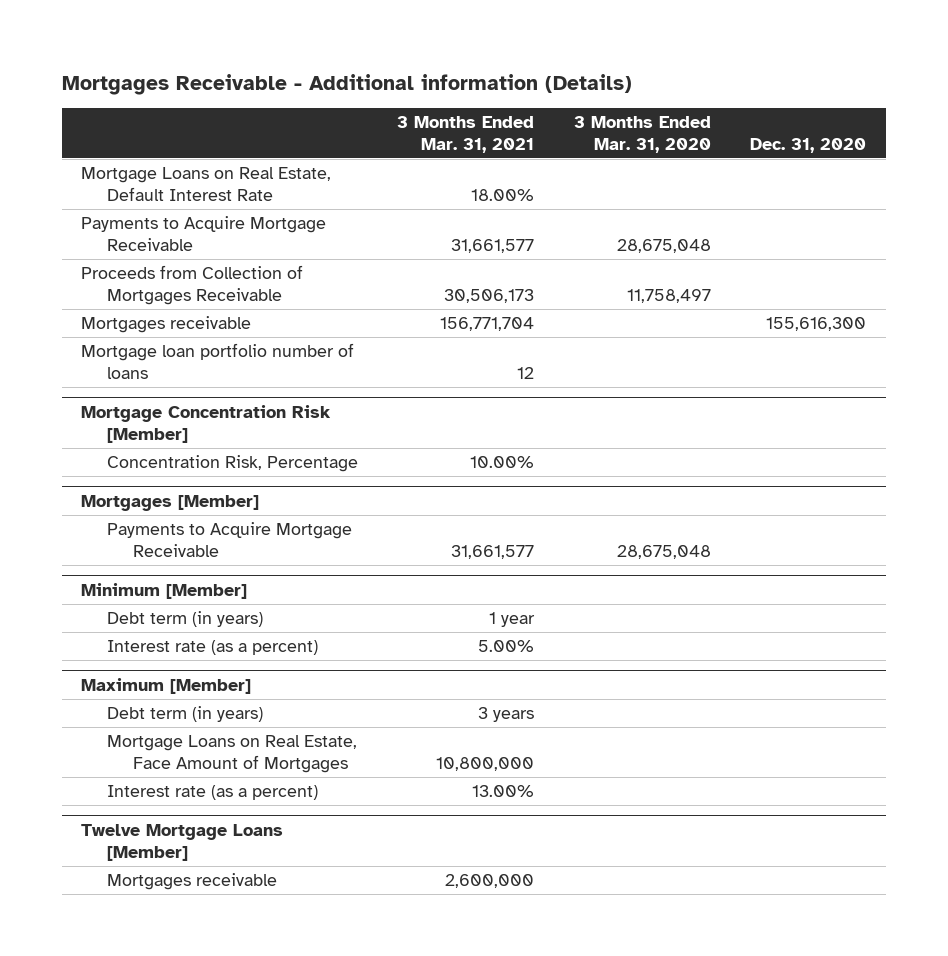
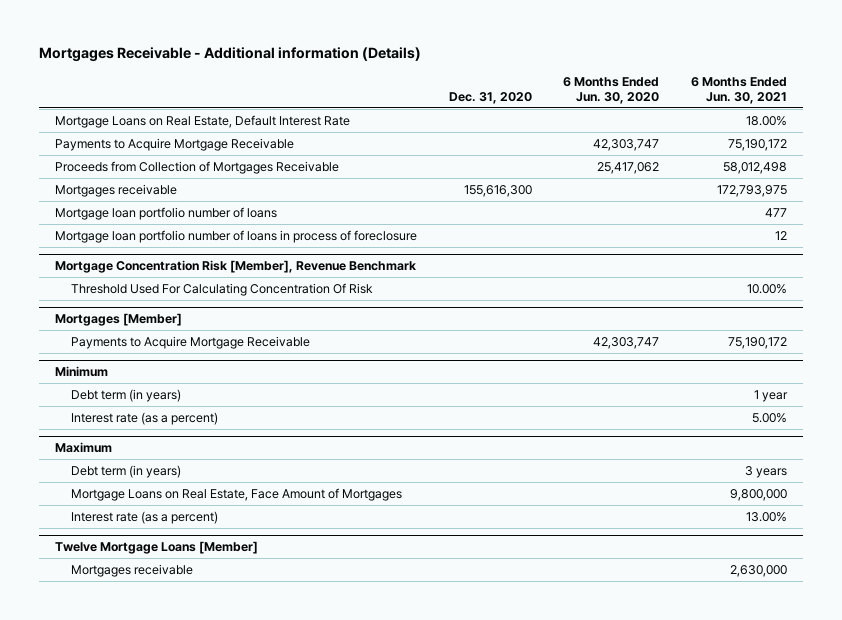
[397,116,535,153] 3 Months Ended Mar. 31, 2021 -> none
[573,116,711,153] 3 Months Ended Mar. 31, 2020 -> none
none -> [563,77,660,104] 6 Months Ended Jun. 30, 2020
none -> [691,77,788,104] 6 Months Ended Jun. 30, 2021
[107,455,359,473] Concentration Risk, Percentage -> none
none -> [54,229,417,243] Mortgage loan portfolio number of loans in process of foreclosure
[81,404,332,443] Mortgage Concentration Risk [Member] -> [54,260,416,274] Mortgage Concentration Risk [Member], Revenue Benchmark
none -> [70,282,373,296] Threshold Used For Calculating Concentration Of Risk
[81,582,248,599] Minimum [Member] -> [54,366,108,378] Minimum
[81,677,252,694] Maximum [Member] -> [54,442,112,454] Maximum

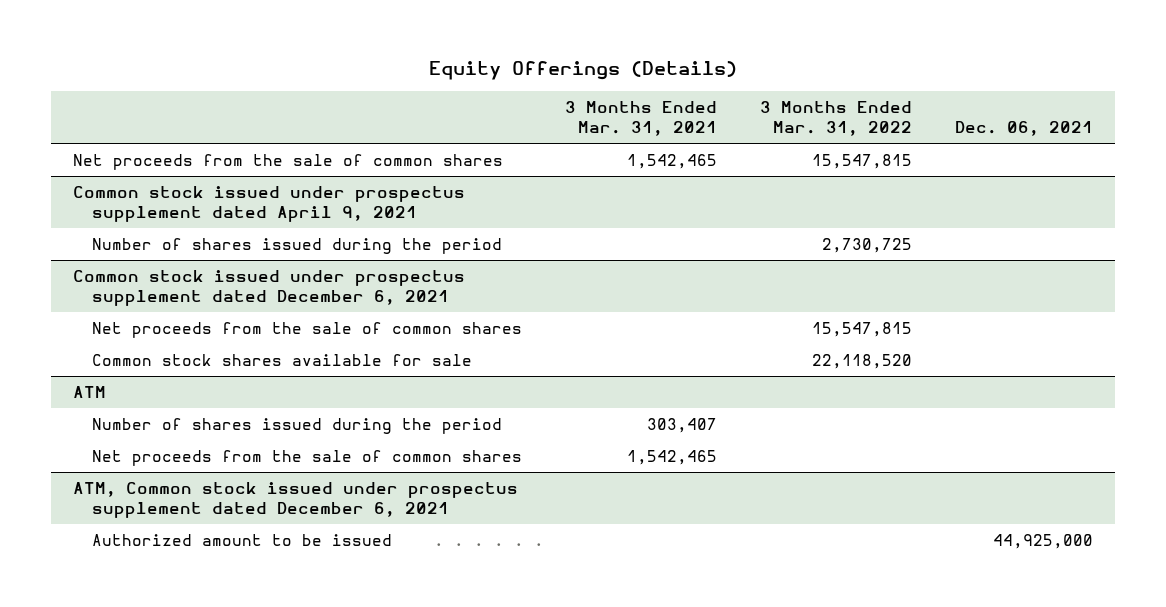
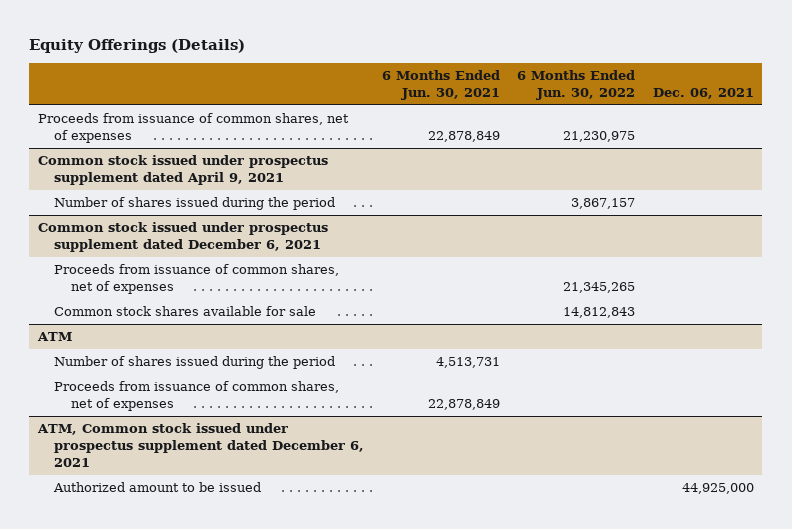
[565,100,718,137] 3 Months Ended Mar. 31, 2021 -> none
[760,100,913,137] 3 Months Ended Mar. 31, 2022 -> none
none -> [381,70,500,101] 6 Months Ended Jun. 30, 2021
none -> [517,70,636,101] 6 Months Ended Jun. 30, 2022
[72,153,503,170] Net proceeds from the sale of common shares -> [37,113,349,144] Proceeds from issuance of common shares, net of expenses
[92,321,523,338] Net proceeds from the sale of common shares -> [54,264,340,295] Proceeds from issuance of common shares, net of expenses
[92,449,523,466] Net proceeds from the sale of common shares -> [54,381,340,412] Proceeds from issuance of common shares, net of expenses

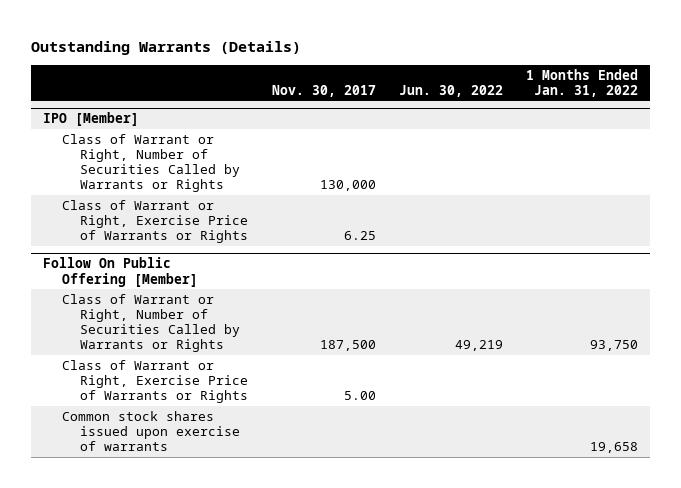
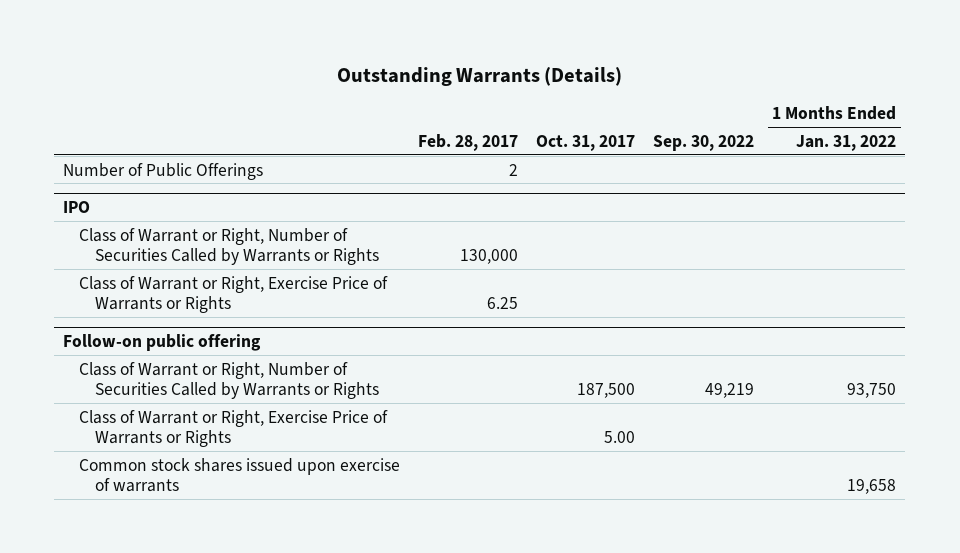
[271,84,376,97] Nov. 30, 2017 -> none
[398,84,503,97] Jun. 30, 2022 -> none
none -> [418,133,519,151] Feb. 28, 2017
none -> [536,134,636,151] Oct. 31, 2017
none -> [653,134,755,151] Sep. 30, 2022
none -> [63,162,264,180] Number of Public Offerings
[42,112,139,127] IPO [Member] -> [63,200,91,213] IPO
[42,257,198,287] Follow On Public Offering [Member] -> [63,333,262,351] Follow-on public offering

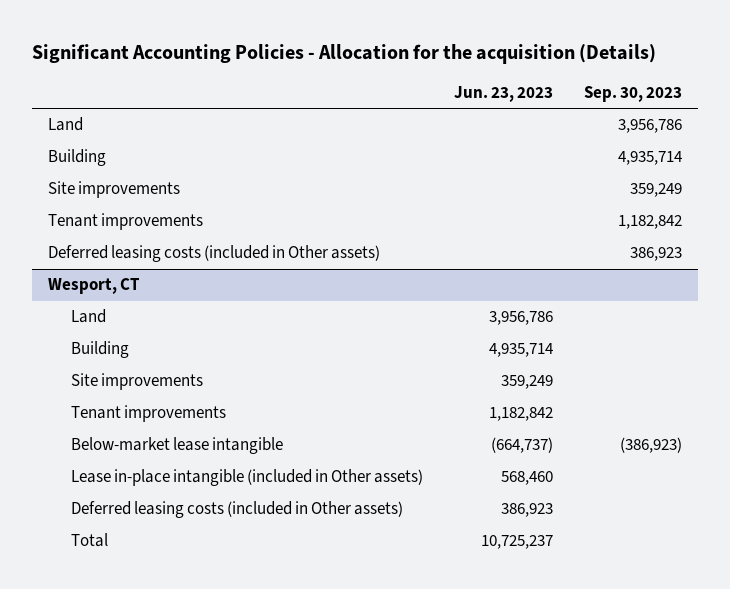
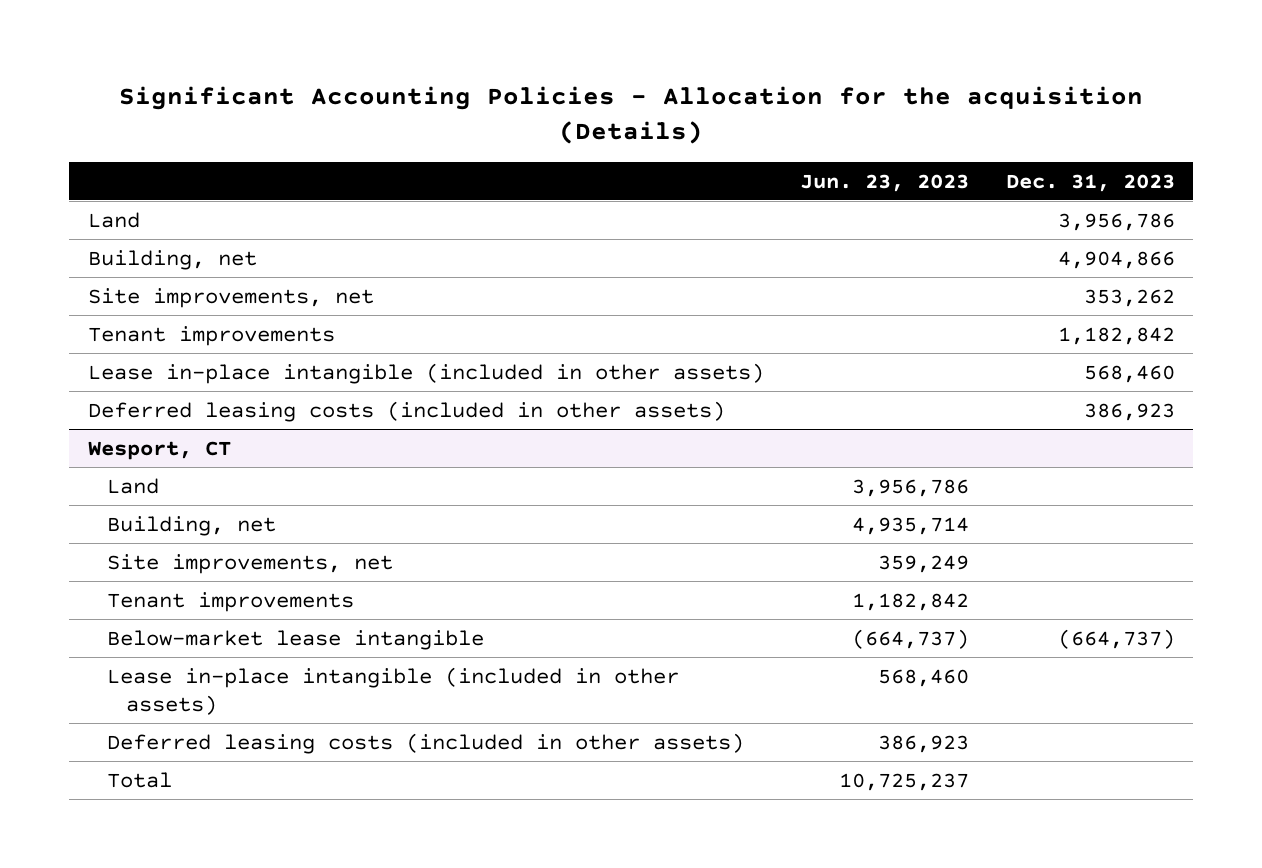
[584,85,683,102] Sep. 30, 2023 -> none
none -> [1005,173,1175,192] Dec. 31, 2023
[47,149,106,167] Building -> [87,249,257,270] Building, net
[47,181,180,199] Site improvements -> [87,287,374,308] Site improvements, net
none -> [87,362,764,384] Lease in-place intangible (included in other assets)
[47,245,380,263] Deferred leasing costs (included in Other assets) -> [87,400,725,422] Deferred leasing costs (included in other assets)
[71,341,130,359] Building -> [106,515,276,536] Building, net
[71,373,204,391] Site improvements -> [106,553,393,574] Site improvements, net
[71,469,424,487] Lease in-place intangible (included in Other assets) -> [106,666,679,715] Lease in-place intangible (included in other assets)
[71,501,404,519] Deferred leasing costs (included in Other assets) -> [106,732,744,754] Deferred leasing costs (included in other assets)

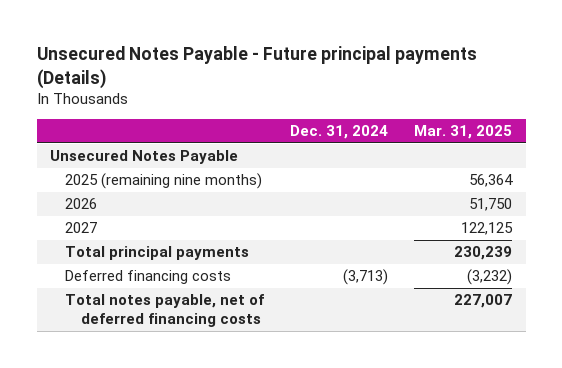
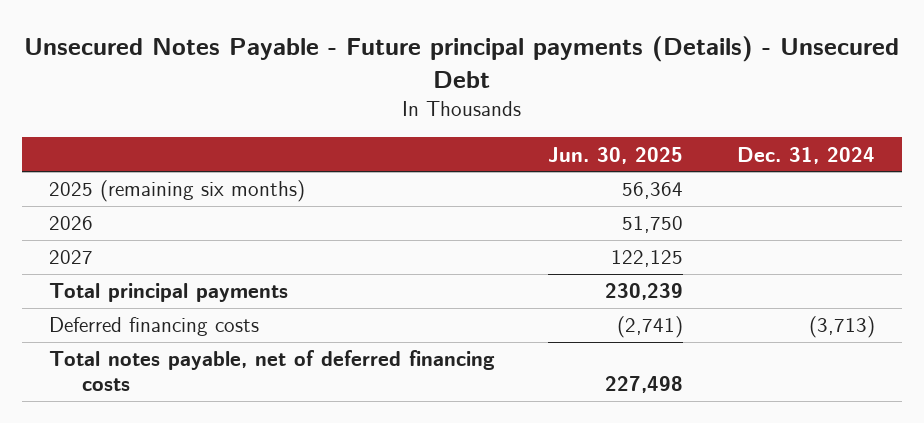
[36,46,477,89] Unsecured Notes Payable - Future principal payments (Details) -> [23,36,899,88] Unsecured Notes Payable - Future principal payments (Details) - Unsecured Debt
[414,125,513,140] Mar. 31, 2025 -> none
none -> [548,146,684,164] Jun. 30, 2025
[49,150,238,165] Unsecured Notes Payable -> none
[65,173,263,190] 2025 (remaining nine months) -> [49,180,306,203] 2025 (remaining six months)

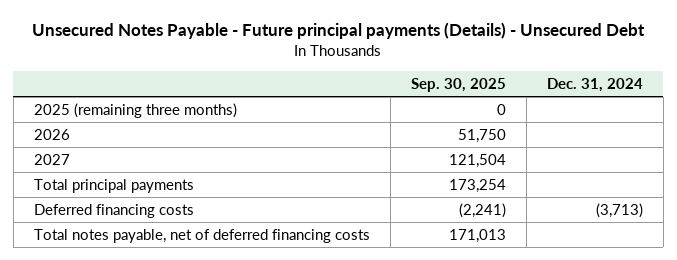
[548,146,684,164] Jun. 30, 2025 -> none
none -> [410,77,506,92] Sep. 30, 2025
[49,180,306,203] 2025 (remaining six months) -> [33,102,237,118] 2025 (remaining three months)

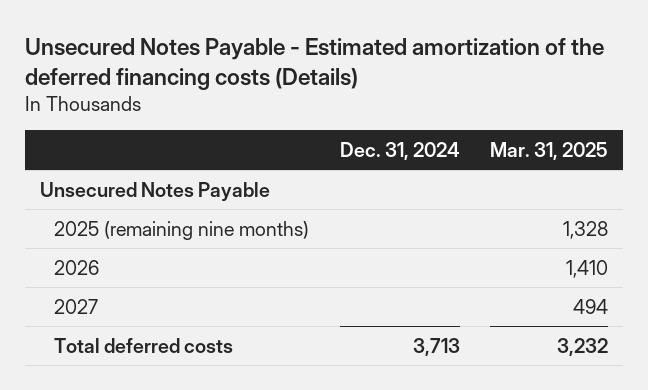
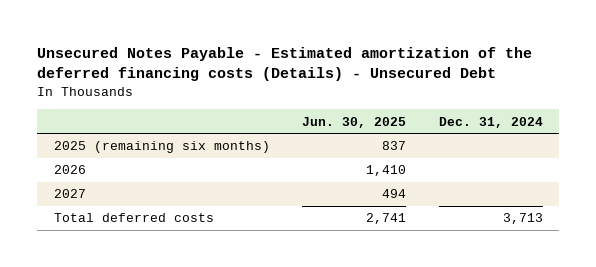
[24,37,604,90] Unsecured Notes Payable - Estimated amortization of the deferred financing costs (Details) -> [37,46,533,82] Unsecured Notes Payable - Estimated amortization of the deferred financing costs (Details) - Unsecured Debt
[490,141,609,160] Mar. 31, 2025 -> none
none -> [302,116,407,128] Jun. 30, 2025
[39,181,270,201] Unsecured Notes Payable -> none
[53,220,309,240] 2025 (remaining nine months) -> [53,141,270,154] 2025 (remaining six months)

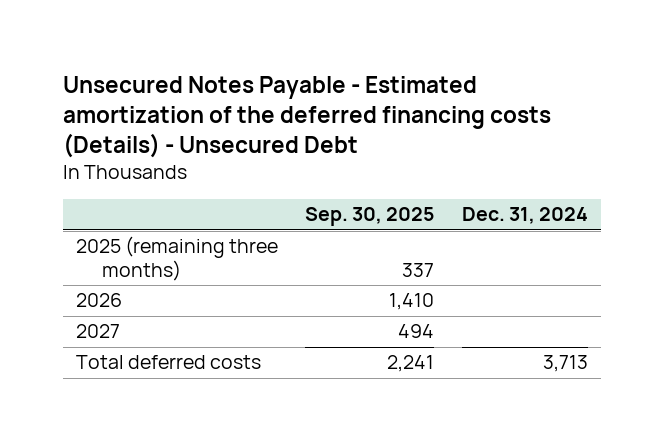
[302,116,407,128] Jun. 30, 2025 -> none
none -> [305,207,435,227] Sep. 30, 2025
[53,141,270,154] 2025 (remaining six months) -> [76,236,279,281] 2025 (remaining three months)

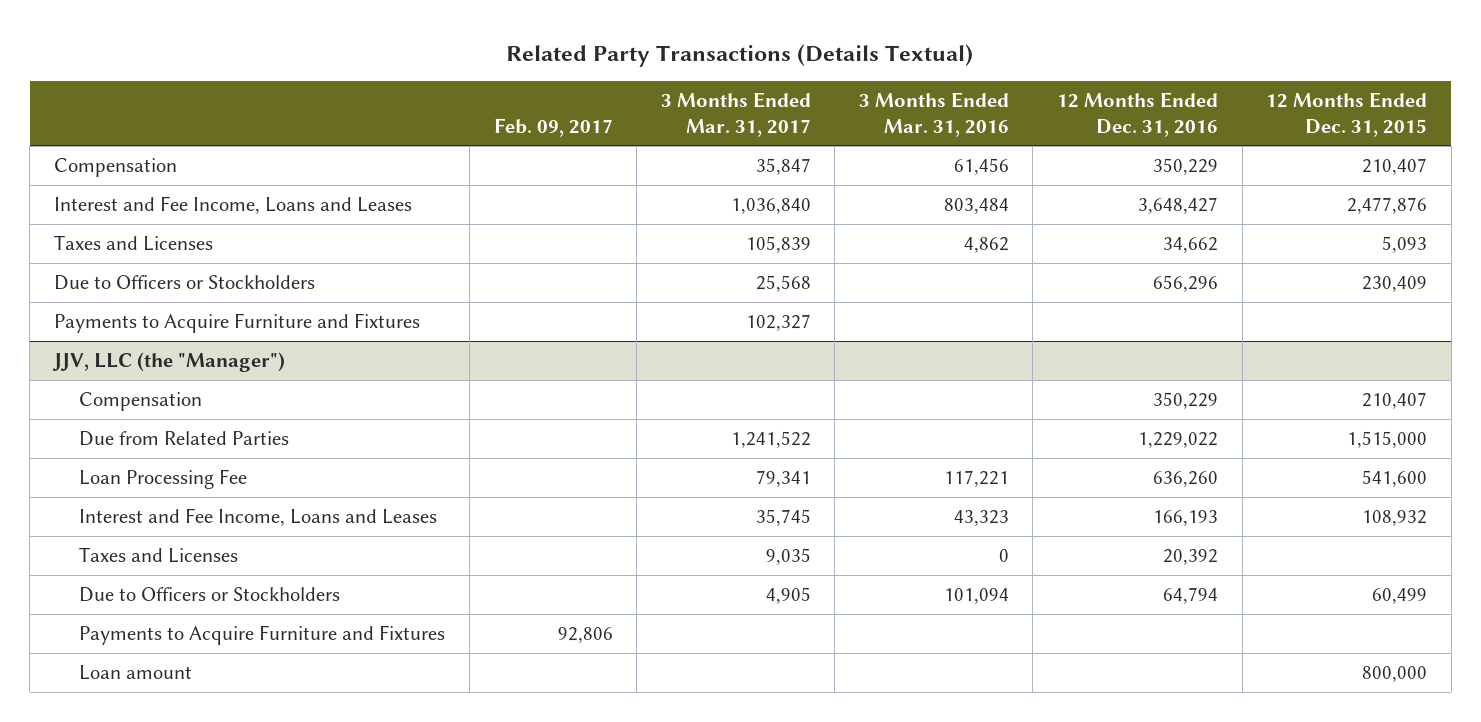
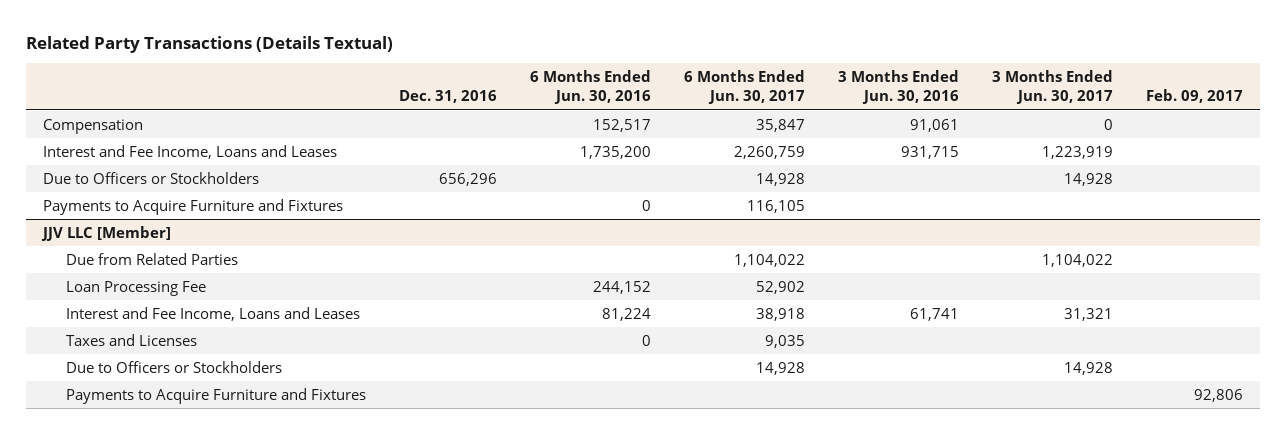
[660,92,811,137] 3 Months Ended Mar. 31, 2017 -> none
[858,92,1009,137] 3 Months Ended Mar. 31, 2016 -> none
[1056,92,1218,137] 12 Months Ended Dec. 31, 2016 -> none
[1266,92,1428,137] 12 Months Ended Dec. 31, 2015 -> none
none -> [398,89,497,103] Dec. 31, 2016
none -> [530,70,652,104] 6 Months Ended Jun. 30, 2016
none -> [684,70,806,104] 6 Months Ended Jun. 30, 2017
none -> [838,70,960,104] 3 Months Ended Jun. 30, 2016
none -> [992,70,1114,104] 3 Months Ended Jun. 30, 2017
[53,234,213,251] Taxes and Licenses -> none
[79,391,203,411] Compensation -> none
[51,351,285,372] JJV, LLC (the "Manager") -> [40,225,171,241] JJV LLC [Member]
[79,664,193,680] Loan amount -> none

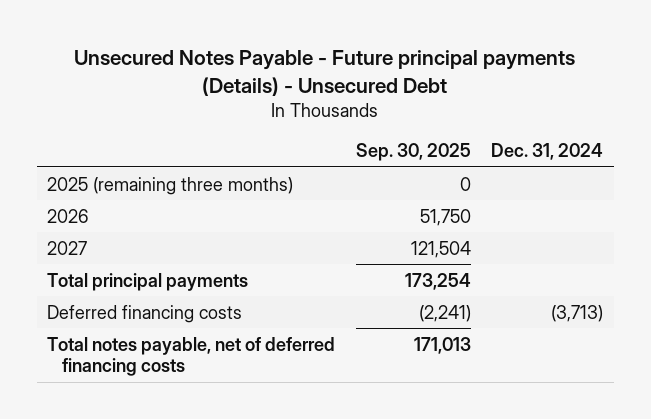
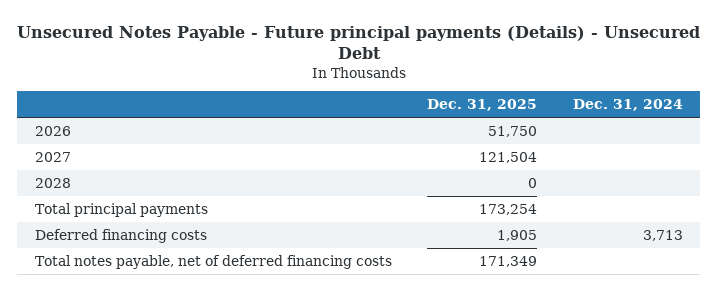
[355,143,471,162] Sep. 30, 2025 -> none
none -> [427,99,538,112] Dec. 31, 2025
[47,176,294,195] 2025 (remaining three months) -> none
none -> [34,177,71,188] 2028
[551,304,604,322] (3,713) -> [642,229,683,241] 3,713

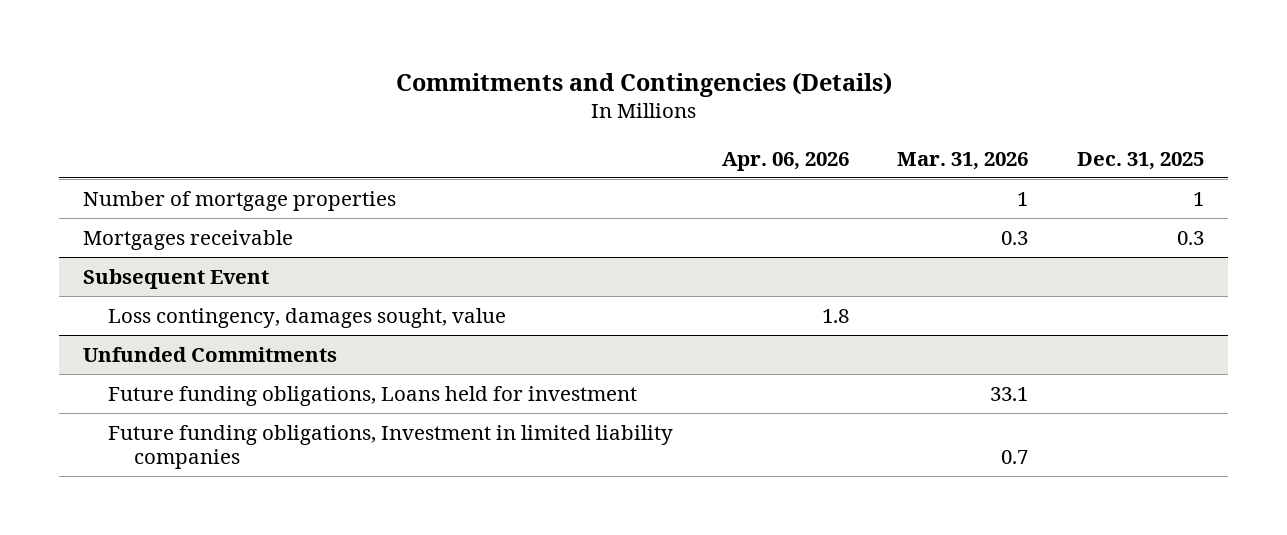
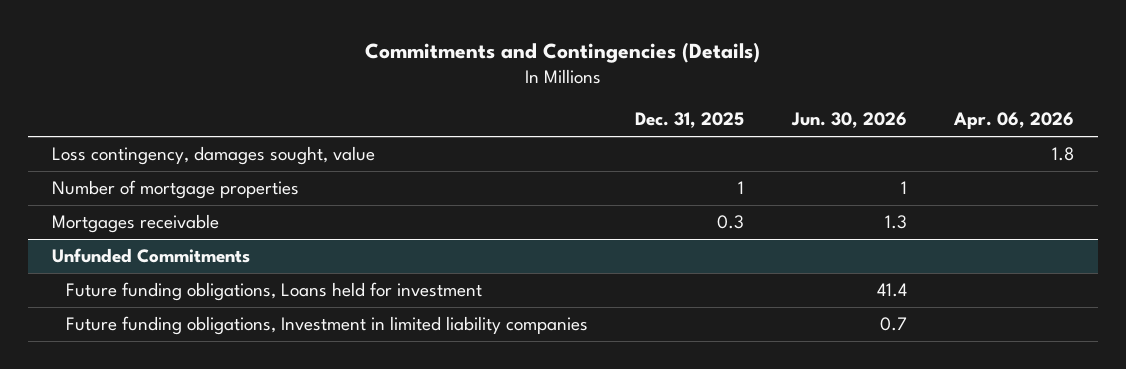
[897,151,1029,170] Mar. 31, 2026 -> none
none -> [790,112,907,129] Jun. 30, 2026
none -> [52,146,376,166] Loss contingency, damages sought, value
[83,268,270,289] Subsequent Event -> none
[108,307,507,328] Loss contingency, damages sought, value -> none

